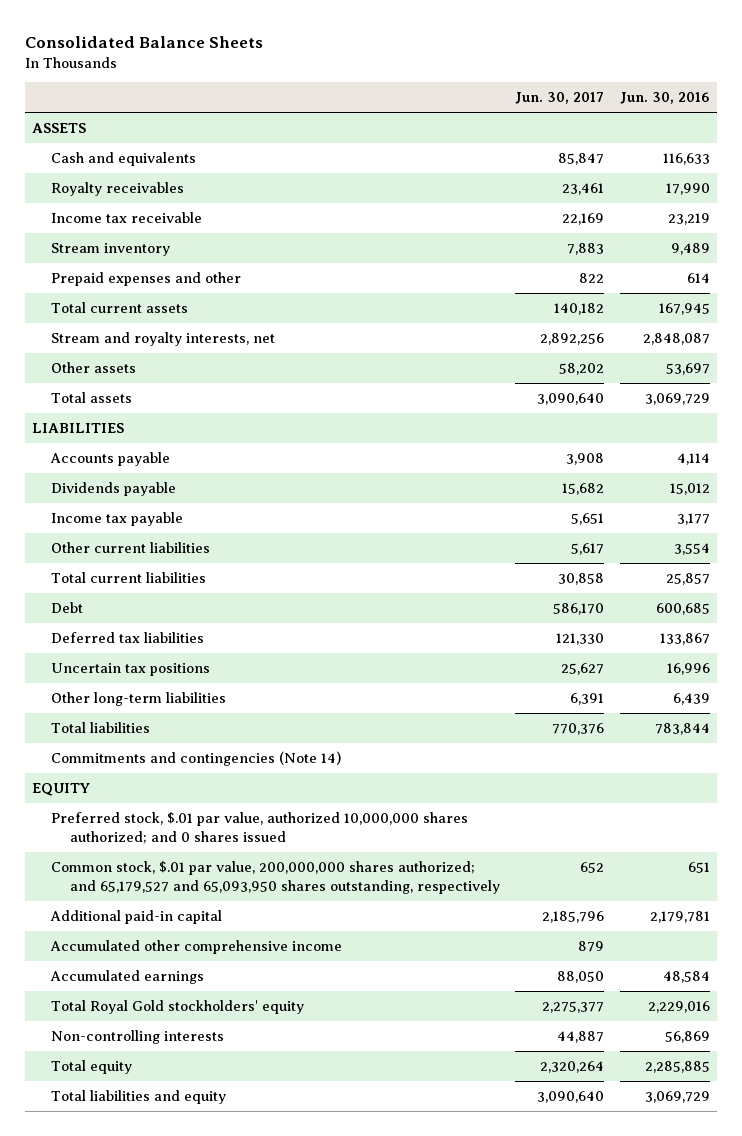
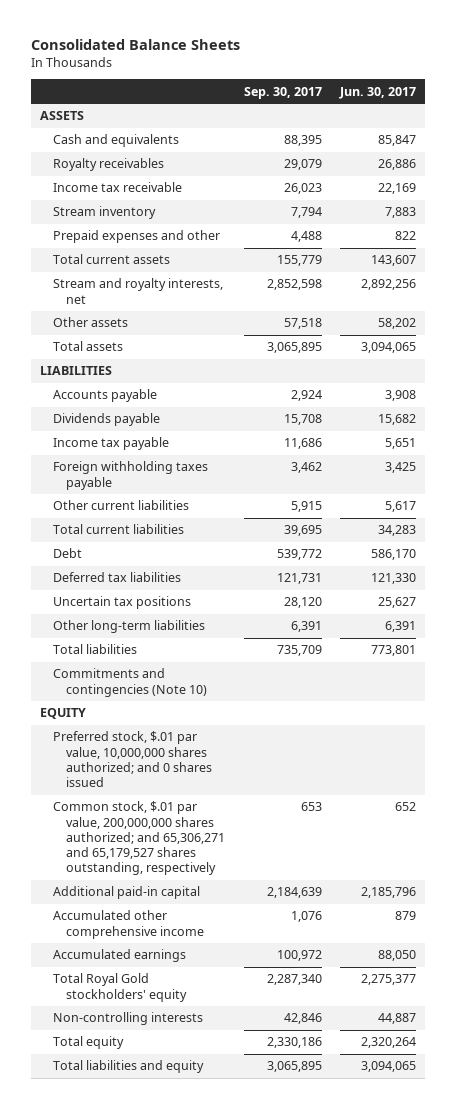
[619,92,710,105] Jun. 30, 2016 -> none
none -> [243,86,322,99] Sep. 30, 2017
[562,183,605,196] 23,461 -> [377,159,416,171] 26,886
[554,303,605,316] 140,182 -> [370,255,416,267] 143,607
[537,393,605,406] 3,090,640 -> [360,342,416,354] 3,094,065
none -> [53,461,209,490] Foreign withholding taxes payable
[558,573,605,586] 30,858 -> [377,525,416,537] 34,283
[552,723,605,736] 770,376 -> [370,645,416,657] 773,801
[51,751,342,767] Commitments and contingencies (Note 14) -> [53,668,208,697] Commitments and contingencies (Note 10)
[51,812,469,844] Preferred stock, $.01 par value, authorized 10,000,000 shares authorized; and 0 shares issued -> [53,731,213,788] Preferred stock, $.01 par value, 10,000,000 shares authorized; and 0 shares issued
[51,861,501,894] Common stock, $.01 par value, 200,000,000 shares authorized; and 65,179,527 and 65,093,950 shares outstanding, respectively -> [53,801,226,876] Common stock, $.01 par value, 200,000,000 shares authorized; and 65,306,271 and 65,179,527 shares outstanding, respectively
[537,1091,605,1104] 3,090,640 -> [360,1061,416,1073] 3,094,065

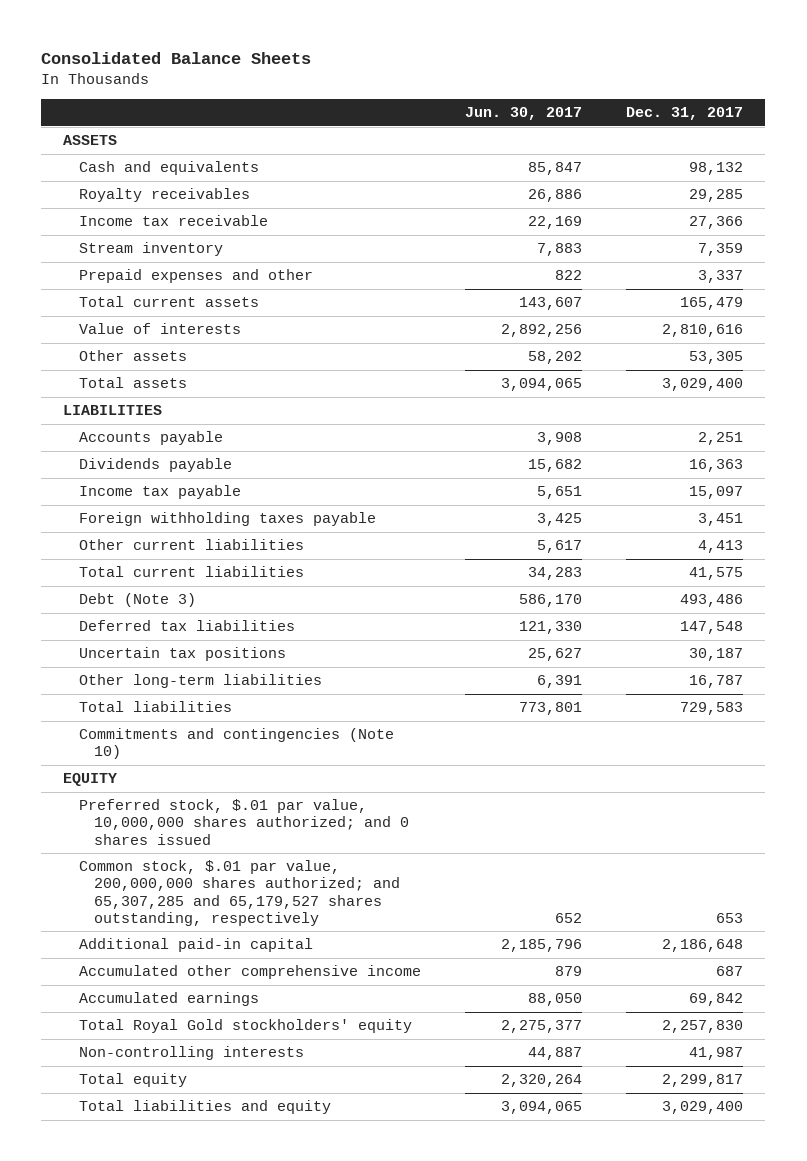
[243,86,322,99] Sep. 30, 2017 -> none
none -> [626,107,744,121] Dec. 31, 2017
[53,278,224,304] Stream and royalty interests, net -> [78,323,241,335] Value of interests
[53,548,83,559] Debt -> [78,593,196,608] Debt (Note 3)
[53,801,226,876] Common stock, $.01 par value, 200,000,000 shares authorized; and 65,306,271 and 65,179,527 shares outstanding, respectively -> [78,860,401,926] Common stock, $.01 par value, 200,000,000 shares authorized; and 65,307,285 and 65,179,527 shares outstanding, respectively

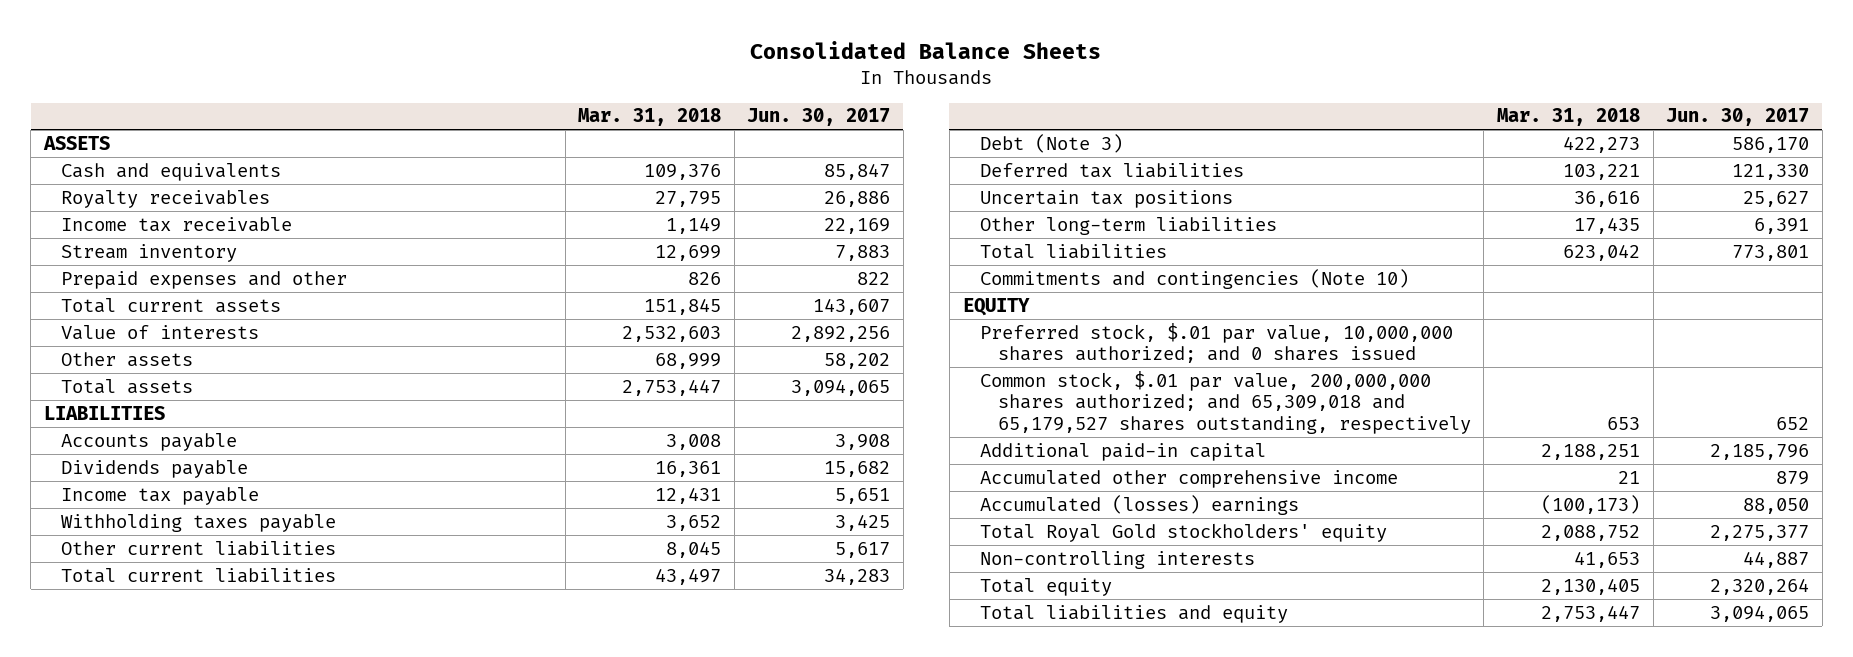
[626,107,744,121] Dec. 31, 2017 -> none
none -> [578,108,722,127] Mar. 31, 2018
[78,512,376,527] Foreign withholding taxes payable -> [61,513,337,532] Withholding taxes payable
[78,860,401,926] Common stock, $.01 par value, 200,000,000 shares authorized; and 65,307,285 and 65,179,527 shares outstanding, respectively -> [980,370,1471,434] Common stock, $.01 par value, 200,000,000 shares authorized; and 65,309,018 and 65,179,527 shares outstanding, respectively
[78,992,259,1007] Accumulated earnings -> [980,494,1300,515] Accumulated (losses) earnings

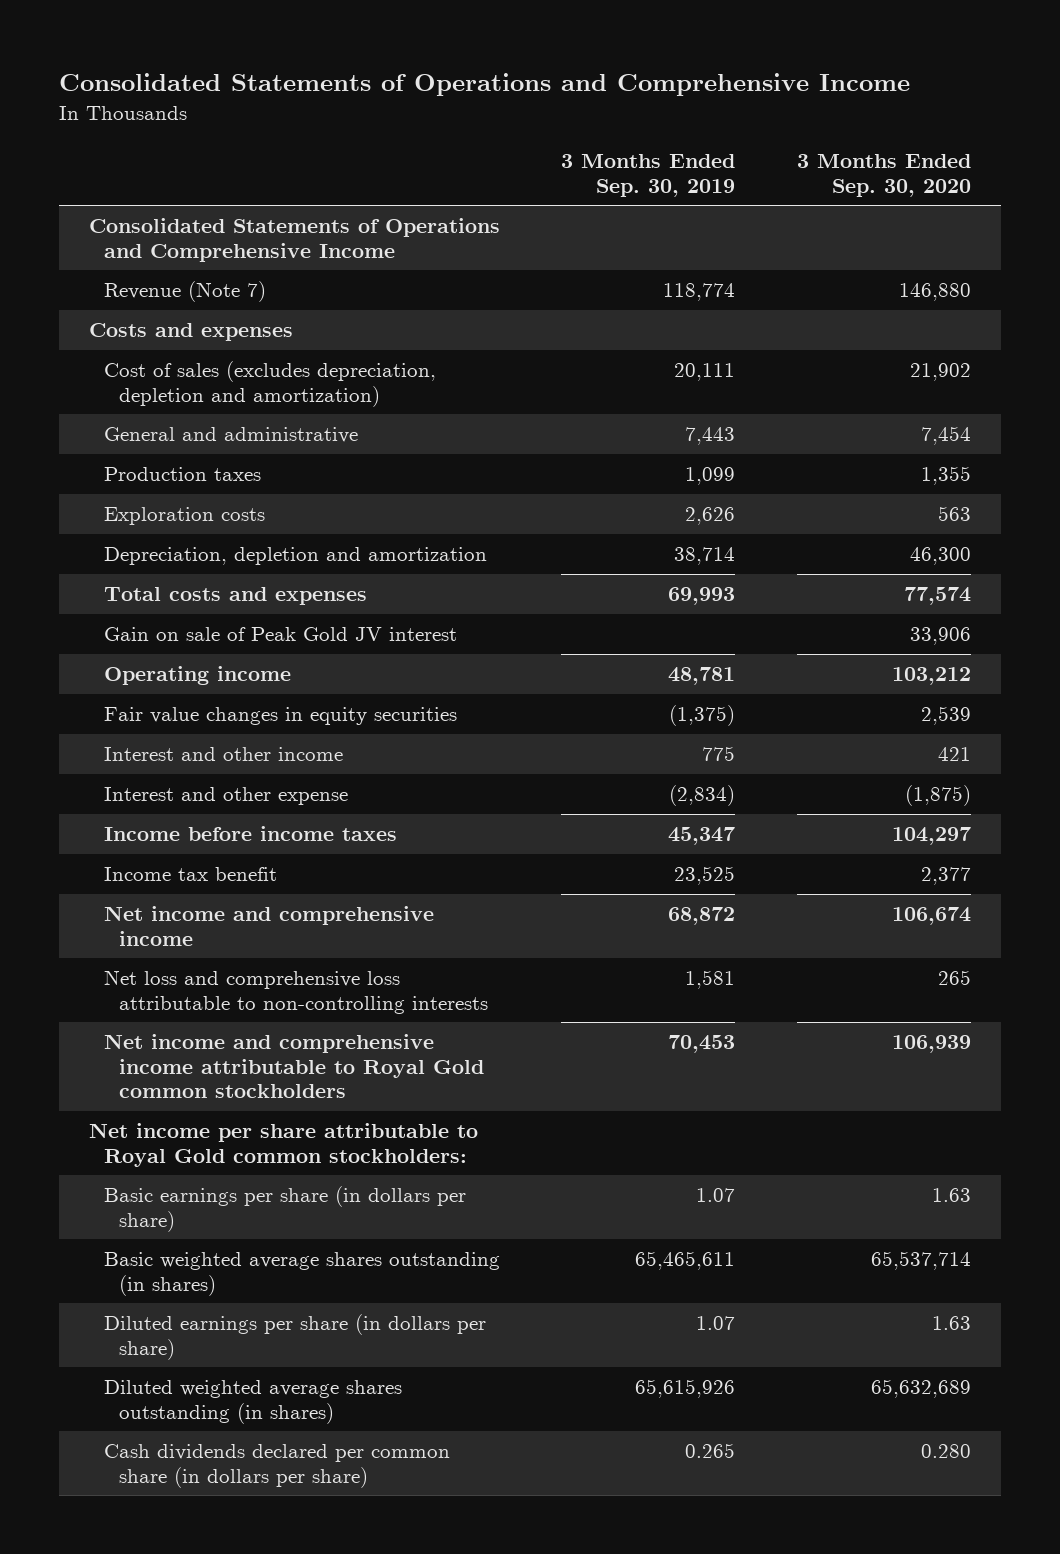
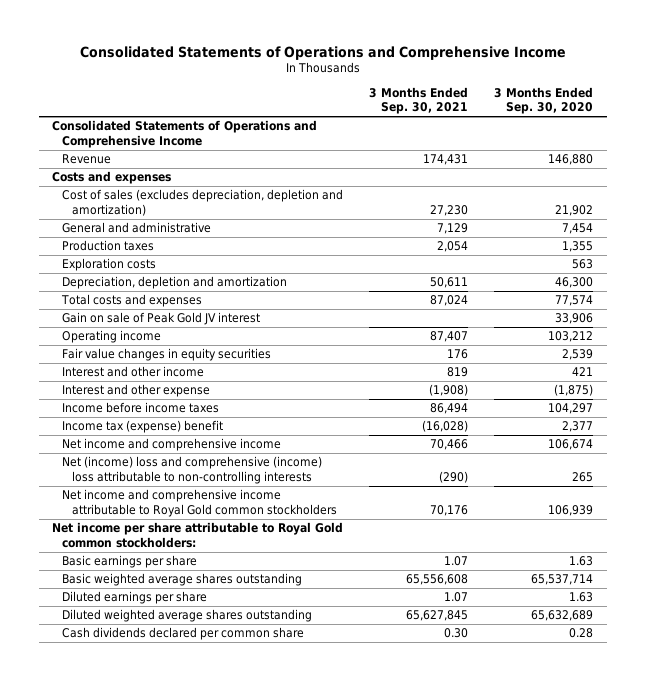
[561,154,736,197] 3 Months Ended Sep. 30, 2019 -> none
none -> [369,87,469,115] 3 Months Ended Sep. 30, 2021
[104,281,267,303] Revenue (Note 7) -> [62,154,112,165] Revenue
[104,867,278,882] Income tax benefit -> [62,420,224,434] Income tax (expense) benefit
[104,970,489,1014] Net loss and comprehensive loss attributable to non-controlling interests -> [62,456,323,484] Net (income) loss and comprehensive (income) loss attributable to non-controlling interests
[104,1186,467,1232] Basic earnings per share (in dollars per share) -> [62,555,198,569] Basic earnings per share
[104,1252,501,1296] Basic weighted average shares outstanding (in shares) -> [62,573,303,587] Basic weighted average shares outstanding
[104,1314,487,1360] Diluted earnings per share (in dollars per share) -> [62,591,208,605] Diluted earnings per share
[104,1380,403,1424] Diluted weighted average shares outstanding (in shares) -> [62,609,313,623] Diluted weighted average shares outstanding
[104,1444,451,1488] Cash dividends declared per common share (in dollars per share) -> [62,627,305,641] Cash dividends declared per common share
[920,1444,971,1459] 0.280 -> [569,628,594,639] 0.28

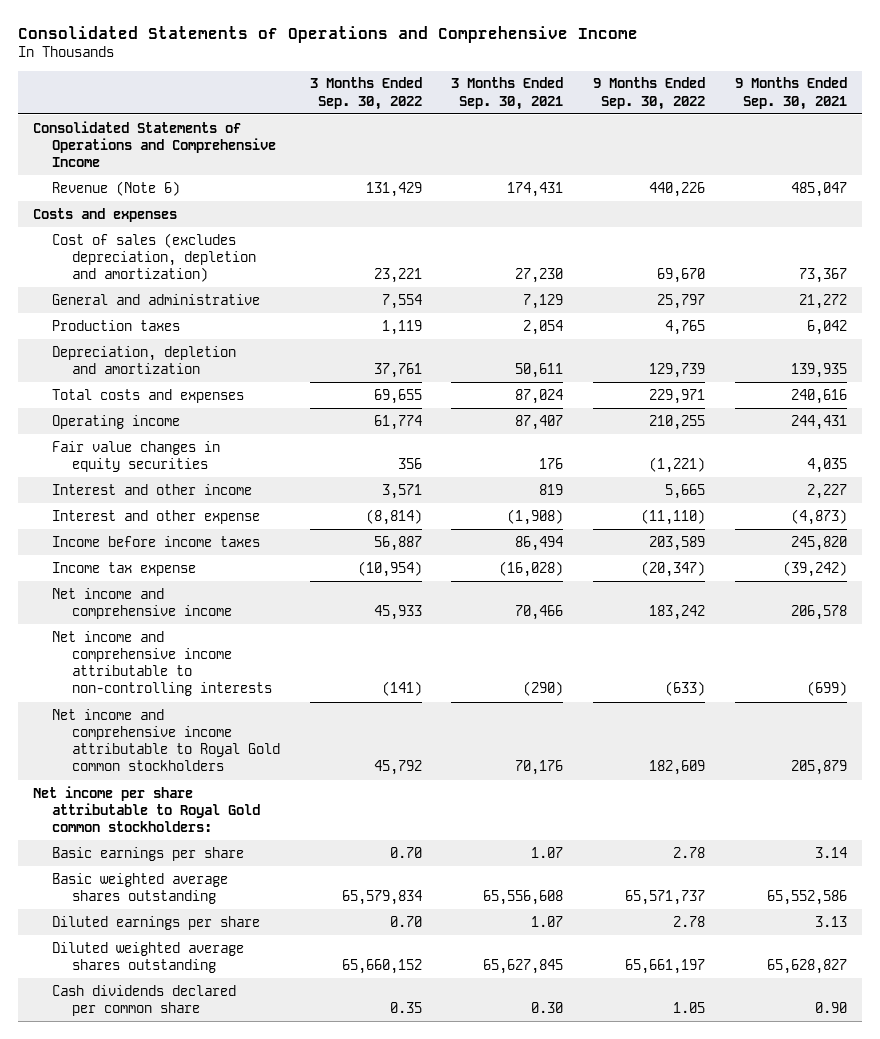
[494,87,594,115] 3 Months Ended Sep. 30, 2020 -> none
none -> [309,77,422,110] 3 Months Ended Sep. 30, 2022
none -> [593,77,706,110] 9 Months Ended Sep. 30, 2022
none -> [734,77,847,110] 9 Months Ended Sep. 30, 2021
[62,154,112,165] Revenue -> [52,180,181,196] Revenue (Note 6)
[62,258,157,272] Exploration costs -> none
[62,312,261,326] Gain on sale of Peak Gold JV interest -> none
[62,420,224,434] Income tax (expense) benefit -> [52,561,197,576] Income tax expense
[62,456,323,484] Net (income) loss and comprehensive (income) loss attributable to non-controlling interests -> [52,630,272,697] Net income and comprehensive income attributable to non-controlling interests

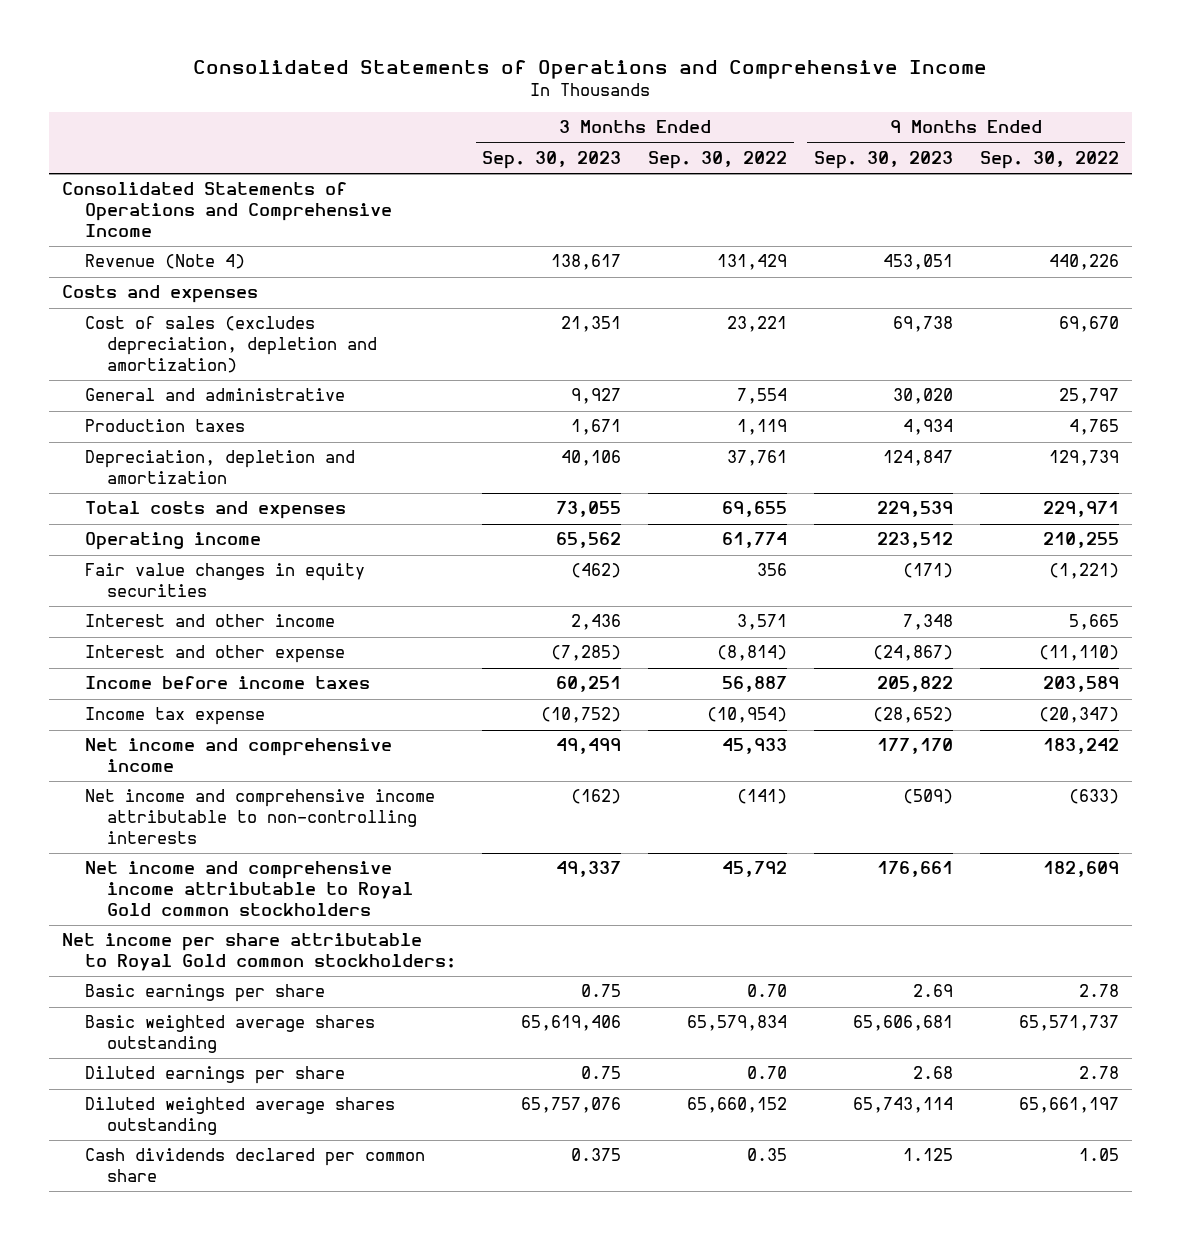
[451,77,564,110] 3 Months Ended Sep. 30, 2021 -> none
[734,77,847,110] 9 Months Ended Sep. 30, 2021 -> none
none -> [482,151,622,170] Sep. 30, 2023
none -> [813,151,953,170] Sep. 30, 2023
[52,180,181,196] Revenue (Note 6) -> [84,254,245,270] Revenue (Note 4)

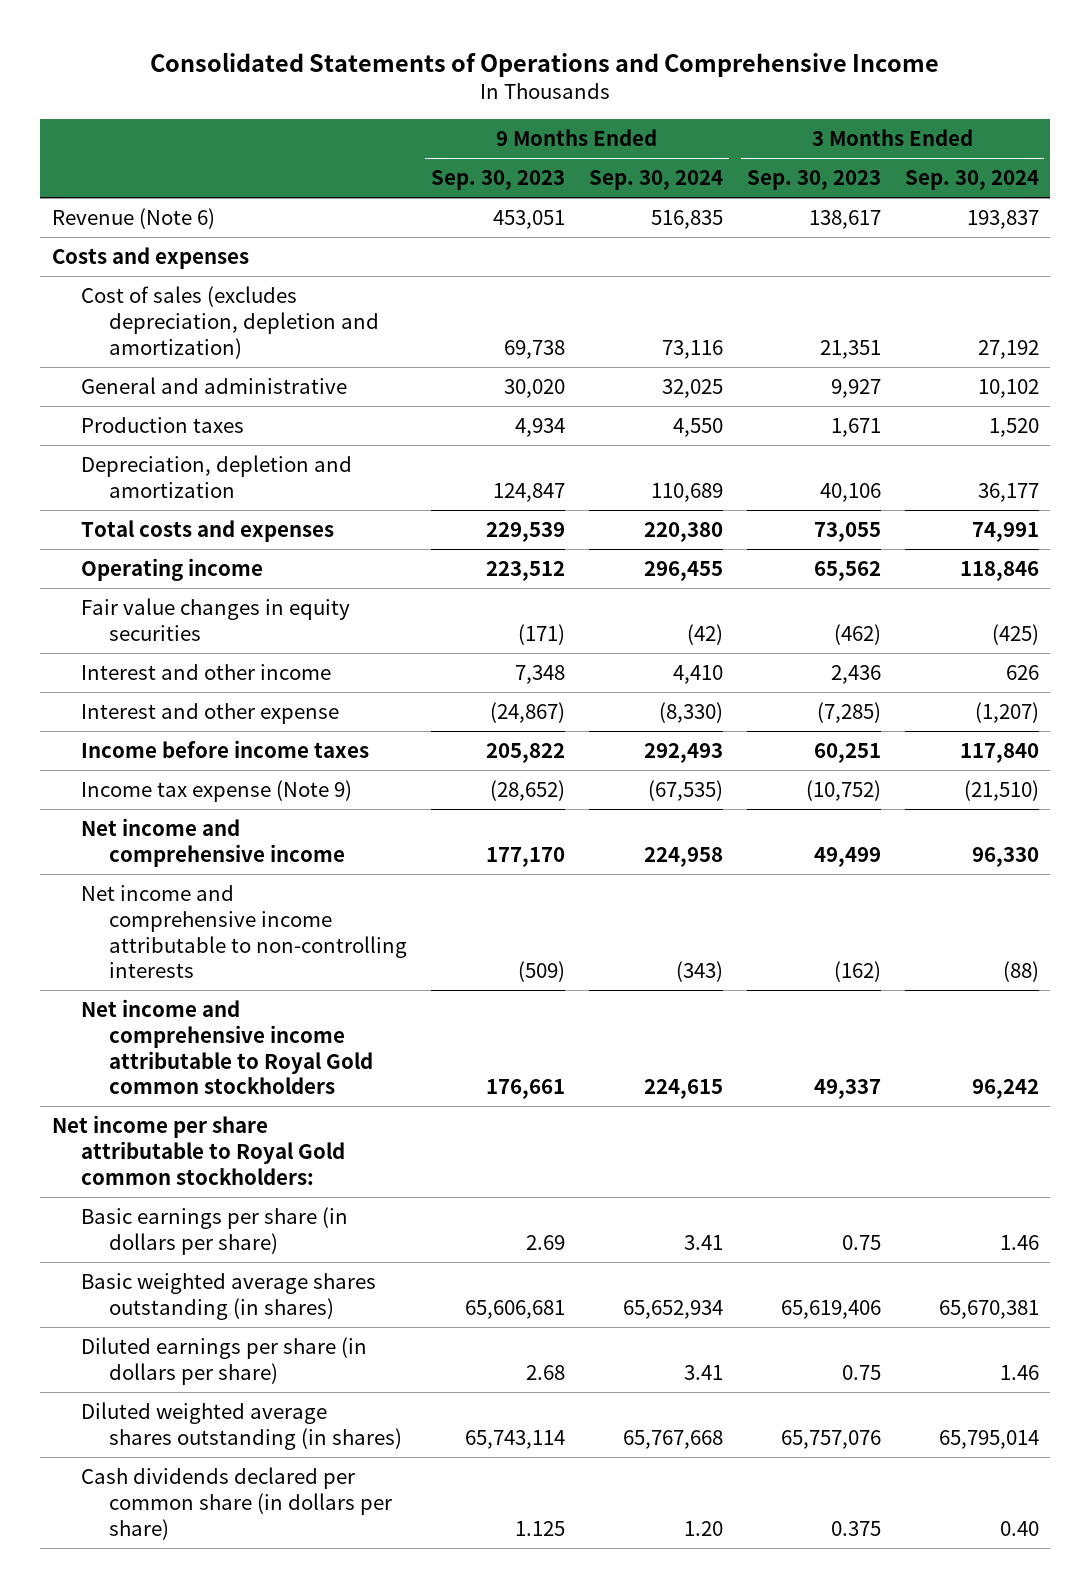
[648,151,788,170] Sep. 30, 2022 -> none
[979,151,1119,170] Sep. 30, 2022 -> none
none -> [588,170,723,191] Sep. 30, 2024
none -> [904,170,1039,191] Sep. 30, 2024
[61,182,392,237] Consolidated Statements of Operations and Comprehensive Income -> none
[84,254,245,270] Revenue (Note 4) -> [51,207,215,229] Revenue (Note 6)
[84,707,265,726] Income tax expense -> [80,779,352,802] Income tax expense (Note 9)
[84,984,325,1003] Basic earnings per share -> [80,1206,348,1255] Basic earnings per share (in dollars per share)
[84,1015,375,1054] Basic weighted average shares outstanding -> [80,1272,376,1320] Basic weighted average shares outstanding (in shares)
[84,1066,345,1085] Diluted earnings per share -> [80,1336,367,1385] Diluted earnings per share (in dollars per share)
[84,1097,395,1136] Diluted weighted average shares outstanding -> [80,1401,403,1450] Diluted weighted average shares outstanding (in shares)
[84,1148,425,1183] Cash dividends declared per common share -> [80,1466,393,1540] Cash dividends declared per common share (in dollars per share)

